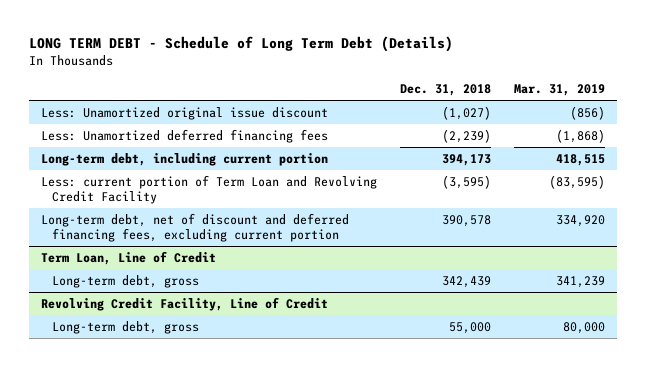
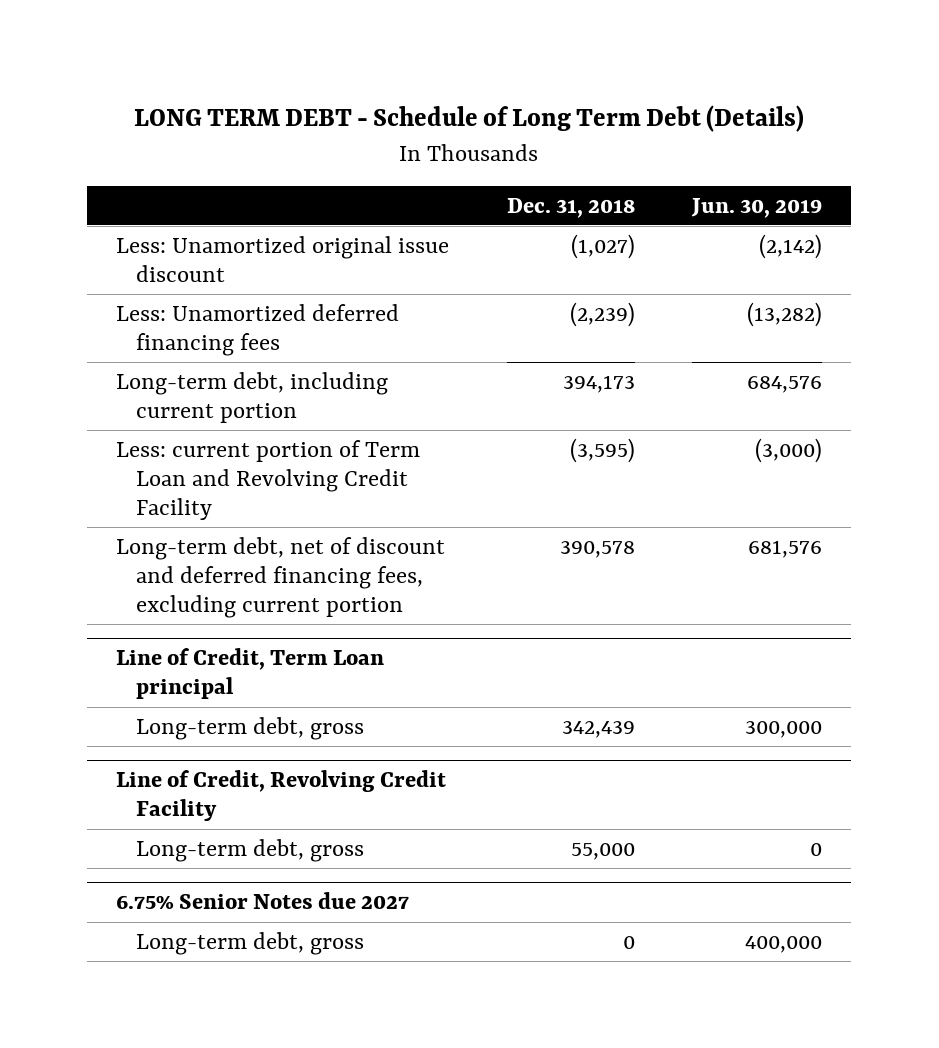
[514,83,606,96] Mar. 31, 2019 -> none
none -> [691,197,823,218] Jun. 30, 2019
[40,250,216,265] Term Loan, Line of Credit -> [116,648,385,700] Line of Credit, Term Loan principal
[40,296,328,311] Revolving Credit Facility, Line of Credit -> [116,770,447,822] Line of Credit, Revolving Credit Facility
none -> [116,892,410,910] 6.75% Senior Notes due 2027
none -> [135,931,364,955] Long-term debt, gross

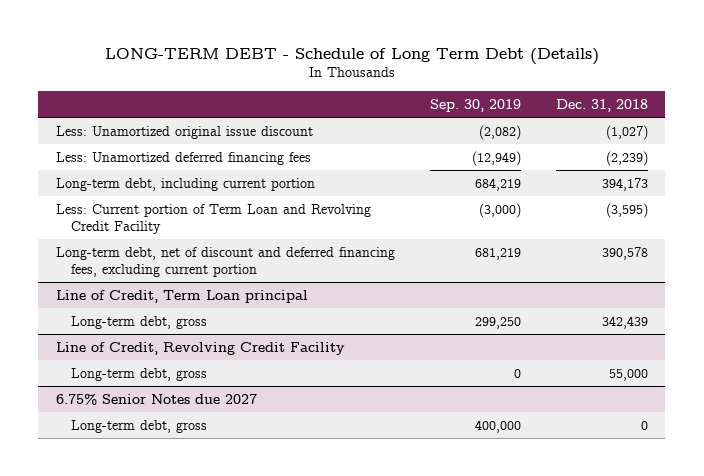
[134,105,805,133] LONG TERM DEBT - Schedule of Long Term Debt (Details) -> [104,48,599,66] LONG-TERM DEBT - Schedule of Long Term Debt (Details)
[691,197,823,218] Jun. 30, 2019 -> none
none -> [429,98,521,112] Sep. 30, 2019
[116,439,421,520] Less: current portion of Term Loan and Revolving Credit Facility -> [55,203,371,234] Less: Current portion of Term Loan and Revolving Credit Facility

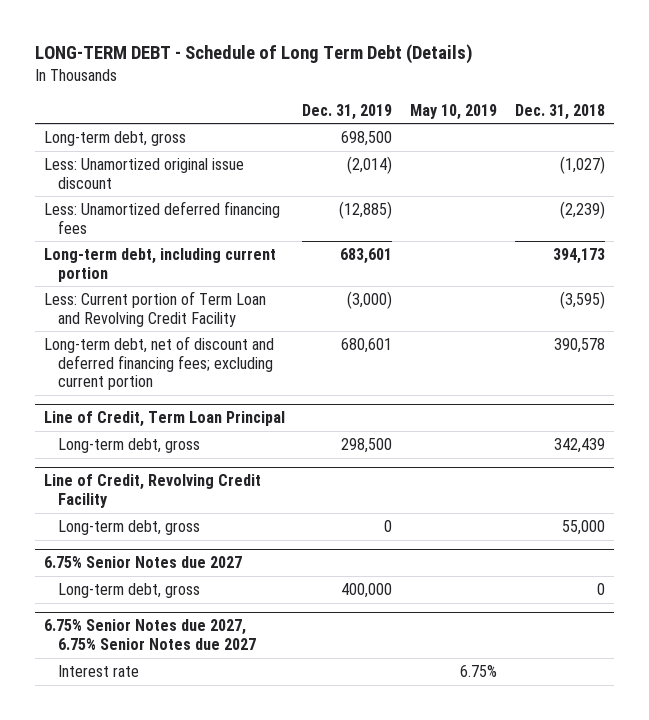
[429,98,521,112] Sep. 30, 2019 -> none
none -> [302,103,393,120] Dec. 31, 2019
none -> [410,103,498,120] May 10, 2019
none -> [43,130,186,146] Long-term debt, gross
[55,246,395,277] Long-term debt, net of discount and deferred financing fees, excluding current portion -> [43,335,274,391] Long-term debt, net of discount and deferred financing fees; excluding current portion
[55,289,308,303] Line of Credit, Term Loan principal -> [43,411,285,428] Line of Credit, Term Loan Principal
none -> [43,619,256,650] 6.75% Senior Notes due 2027, 6.75% Senior Notes due 2027
none -> [57,664,139,677] Interest rate

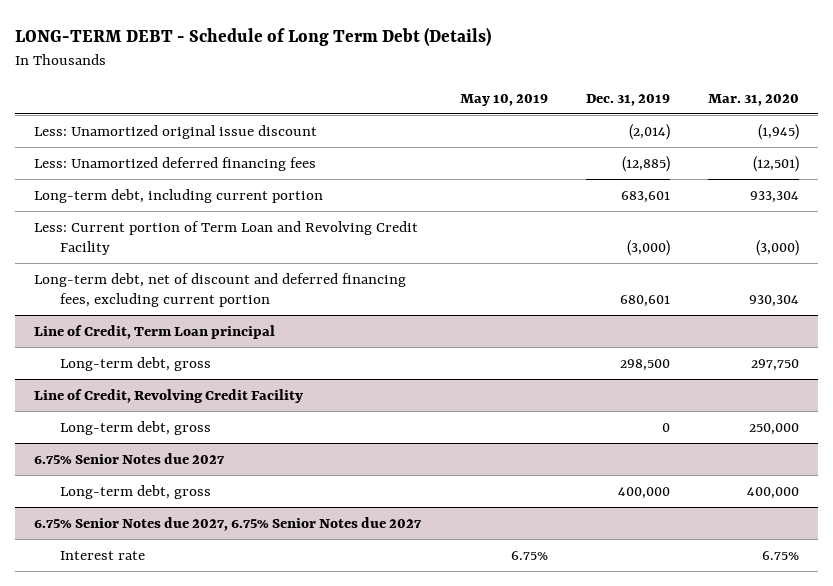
[514,103,605,120] Dec. 31, 2018 -> none
none -> [707,93,799,106] Mar. 31, 2020
[43,130,186,146] Long-term debt, gross -> none
[43,335,274,391] Long-term debt, net of discount and deferred financing fees; excluding current portion -> [34,272,407,308] Long-term debt, net of discount and deferred financing fees, excluding current portion
[43,411,285,428] Line of Credit, Term Loan Principal -> [34,324,276,339] Line of Credit, Term Loan principal

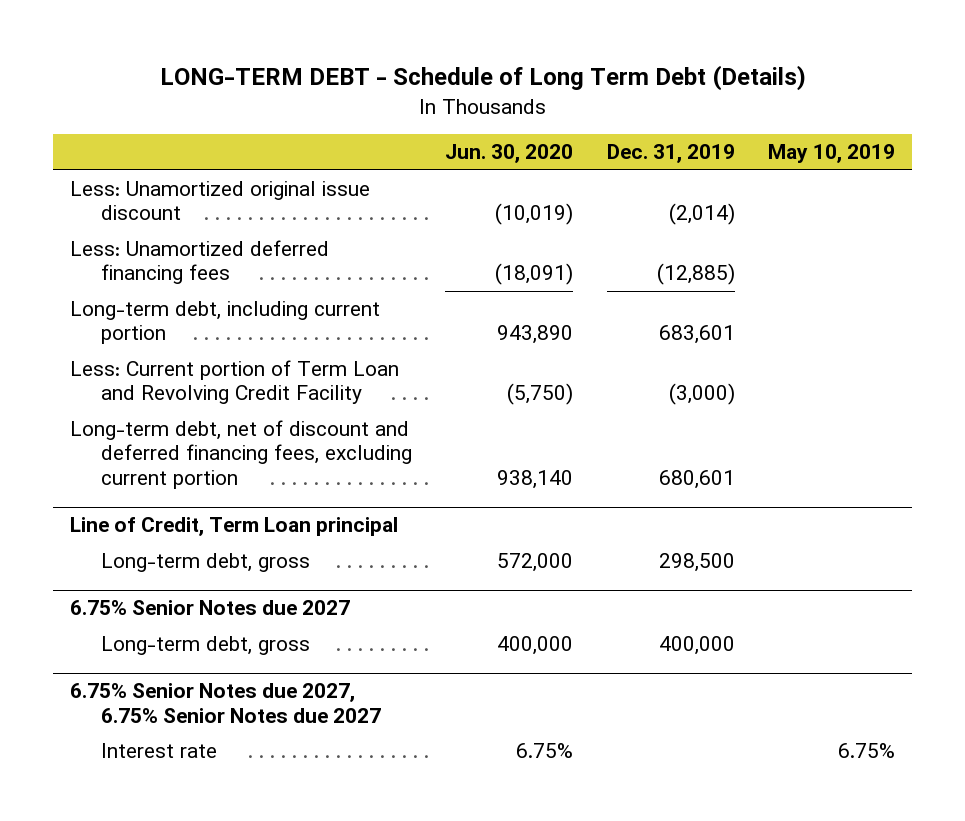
[707,93,799,106] Mar. 31, 2020 -> none
none -> [445,144,574,164] Jun. 30, 2020
[34,388,304,403] Line of Credit, Revolving Credit Facility -> none
[59,420,211,435] Long-term debt, gross -> none

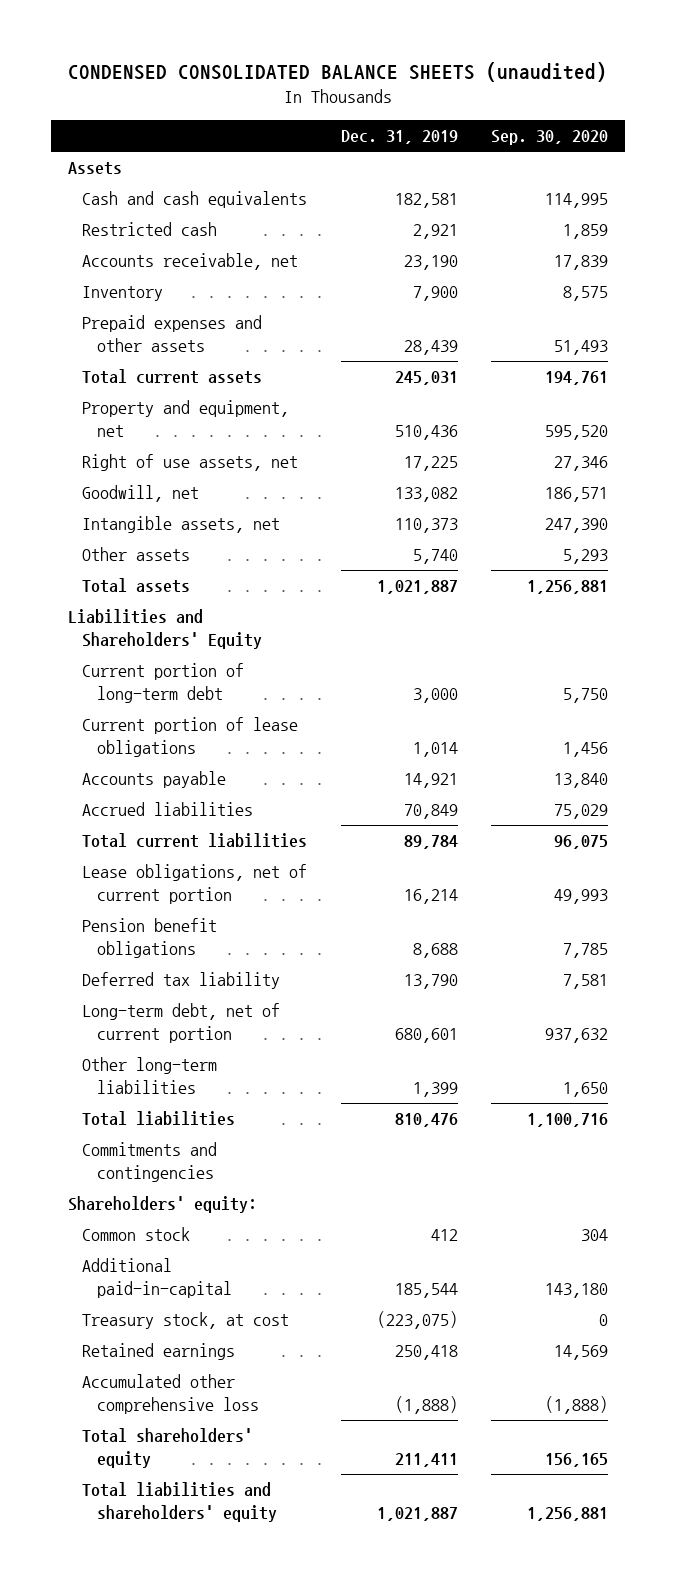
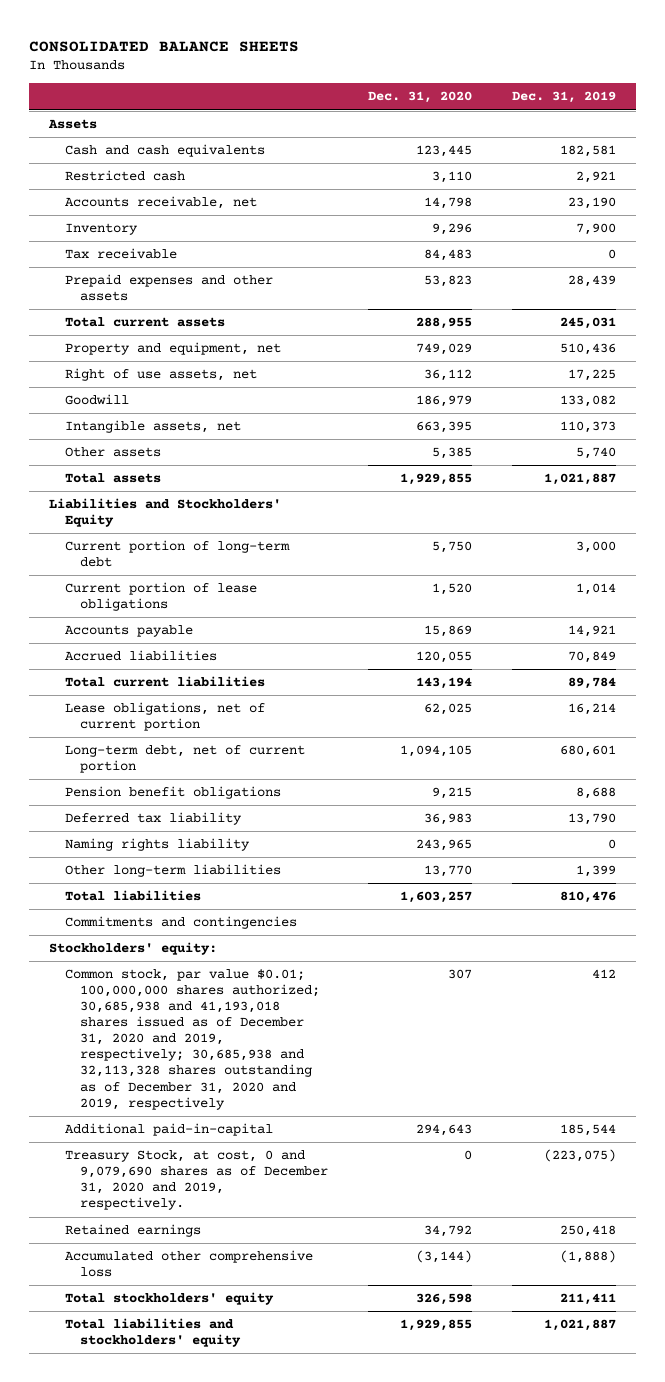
[68,62,608,83] CONDENSED CONSOLIDATED BALANCE SHEETS (unaudited) -> [29,40,300,52] CONSOLIDATED BALANCE SHEETS
[491,130,609,146] Sep. 30, 2020 -> none
none -> [367,91,472,104] Dec. 31, 2020
none -> [64,248,177,260] Tax receivable
[82,485,200,503] Goodwill, net -> [64,394,129,406] Goodwill
[67,609,263,650] Liabilities and Shareholders' Equity -> [49,498,282,528] Liabilities and Stockholders' Equity
[82,1003,281,1044] Long-term debt, net of current portion -> [64,745,305,774] Long-term debt, net of current portion
none -> [64,838,250,852] Naming rights liability
[67,1196,257,1214] Shareholders' equity: -> [49,942,218,956] Stockholders' equity:
[82,1227,191,1242] Common stock -> [64,969,320,1110] Common stock, par value $0.01; 100,000,000 shares authorized; 30,685,938 and 41,193,018 shares issued as of December 31, 2020 and 2019, respectively; 30,685,938 and 32,113,328 shares outstanding as of December 31, 2020 and 2019, respectively
[82,1312,290,1330] Treasury stock, at cost -> [64,1150,328,1211] Treasury Stock, at cost, 0 and 9,079,690 shares as of December 31, 2020 and 2019, respectively.
[82,1428,254,1469] Total shareholders' equity -> [64,1292,274,1306] Total stockholders' equity
[82,1482,277,1523] Total liabilities and shareholders' equity -> [64,1318,241,1348] Total liabilities and stockholders' equity

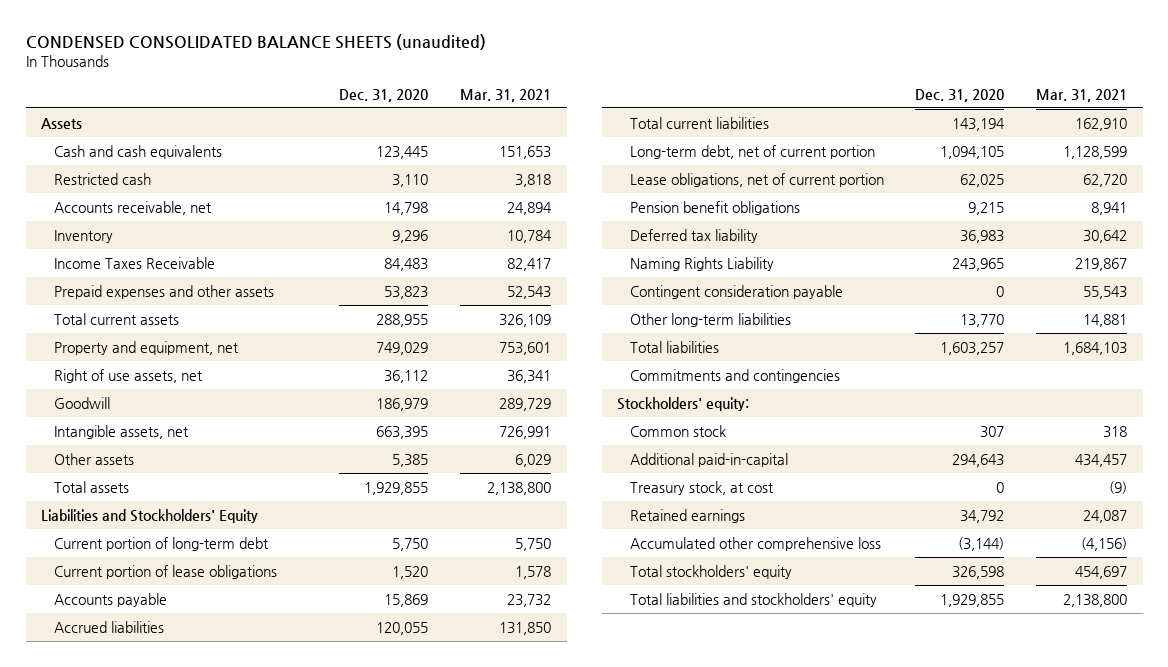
[29,40,300,52] CONSOLIDATED BALANCE SHEETS -> [25,34,486,51] CONDENSED CONSOLIDATED BALANCE SHEETS (unaudited)
[511,91,616,104] Dec. 31, 2019 -> none
none -> [460,88,552,102] Mar. 31, 2021
[64,248,177,260] Tax receivable -> [53,256,215,269] Income Taxes Receivable
[64,702,265,732] Lease obligations, net of current portion -> [629,172,884,187] Lease obligations, net of current portion
[64,838,250,852] Naming rights liability -> [629,256,774,271] Naming Rights Liability
none -> [629,284,843,299] Contingent consideration payable
[64,969,320,1110] Common stock, par value $0.01; 100,000,000 shares authorized; 30,685,938 and 41,193,018 shares issued as of December 31, 2020 and 2019, respectively; 30,685,938 and 32,113,328 shares outstanding as of December 31, 2020 and 2019, respectively -> [629,424,726,437] Common stock
[64,1150,328,1211] Treasury Stock, at cost, 0 and 9,079,690 shares as of December 31, 2020 and 2019, respectively. -> [629,480,774,495] Treasury stock, at cost

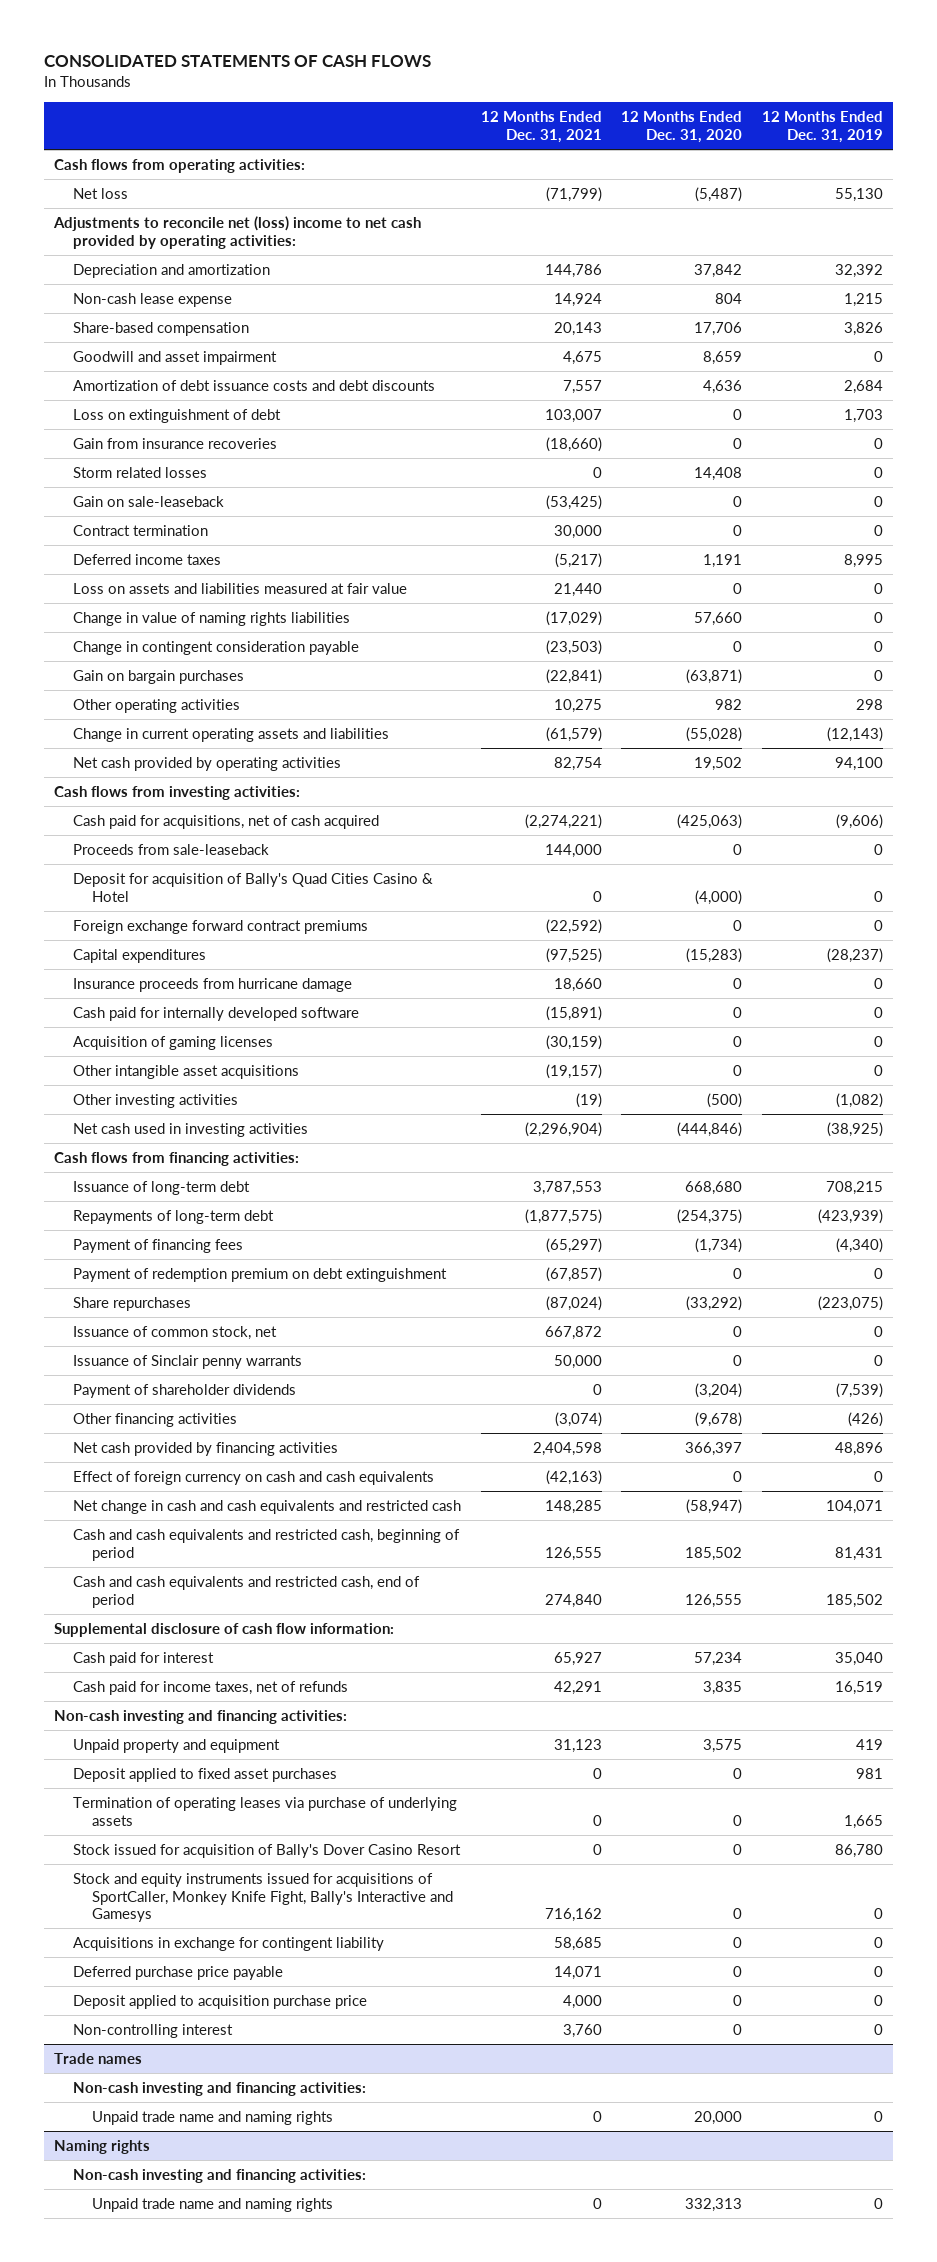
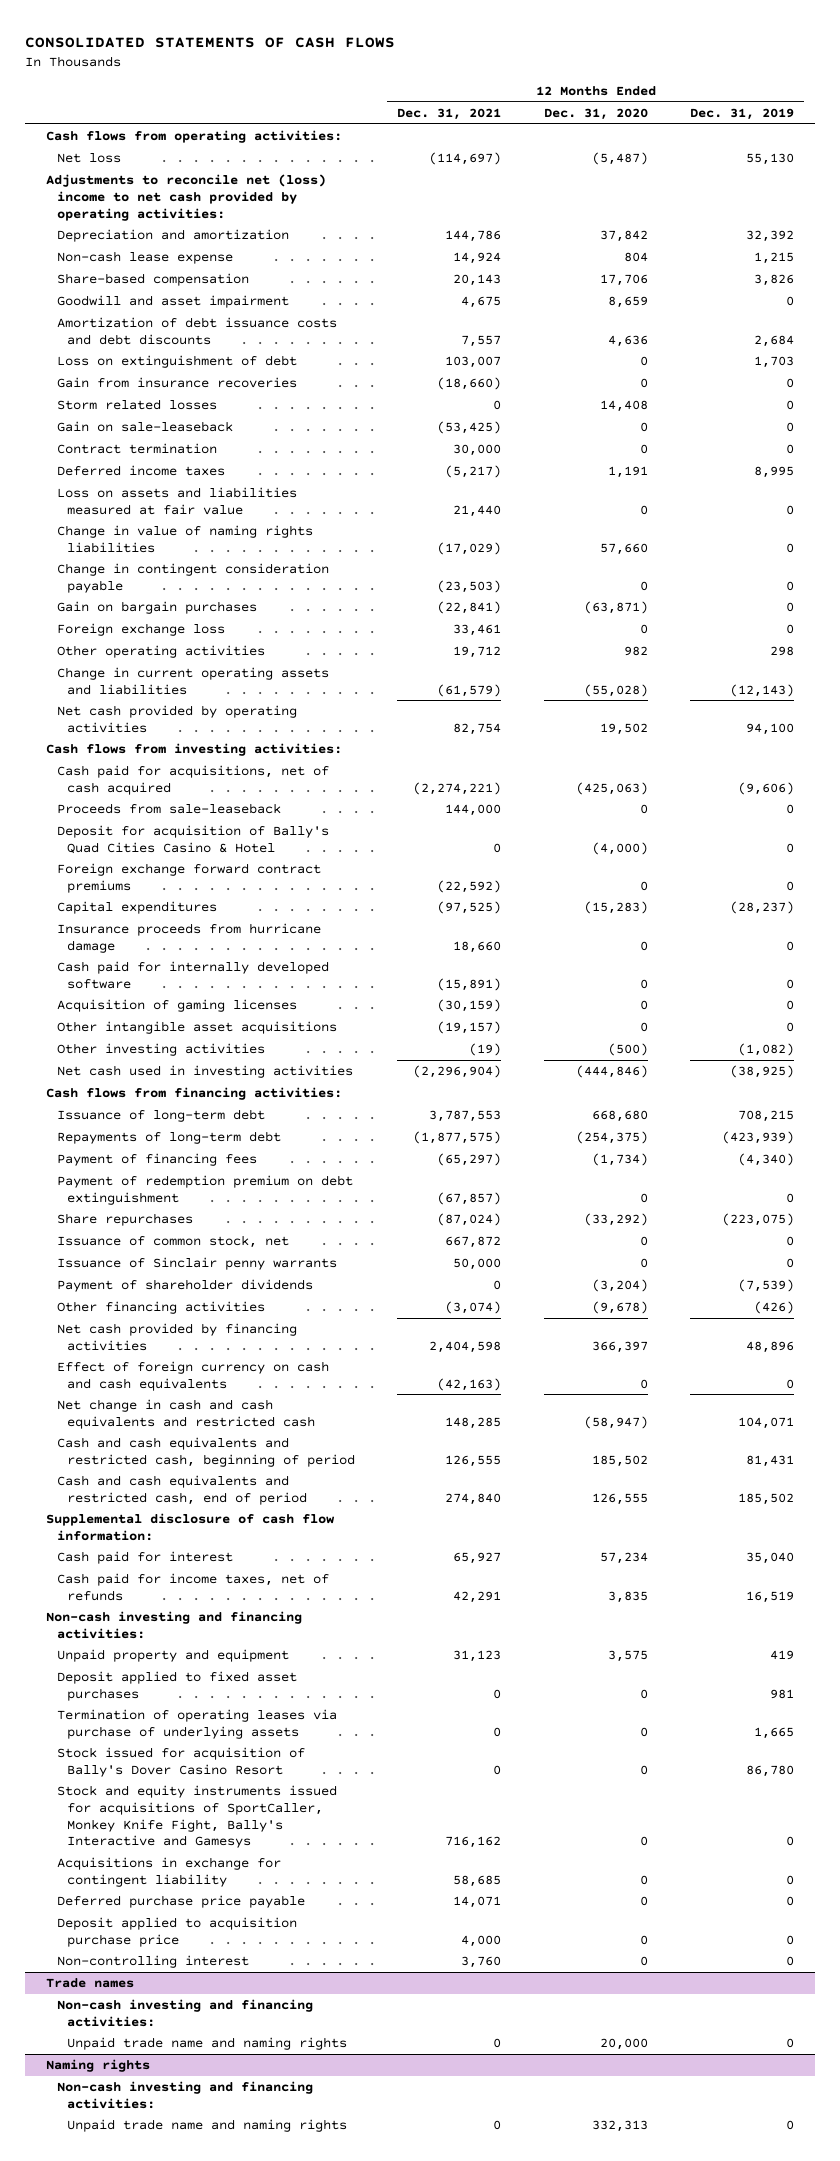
[545,187,602,203] (71,799) -> [429,152,502,166] (114,697)
none -> [56,623,225,637] Foreign exchange loss
[553,699,602,714] 10,275 -> [453,646,502,659] 19,712

